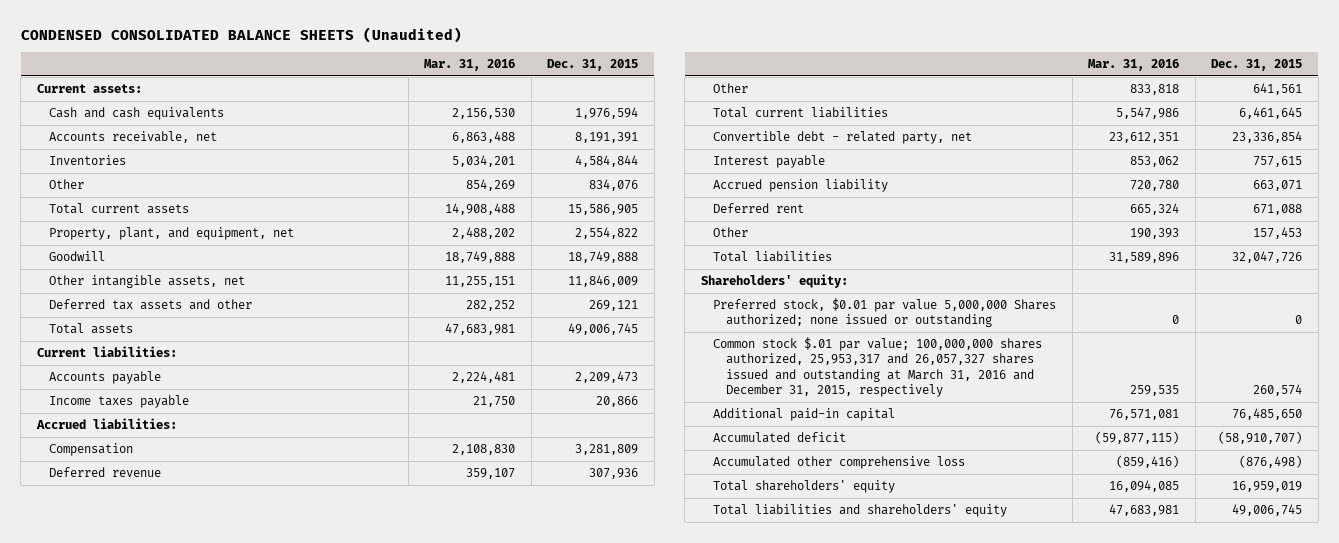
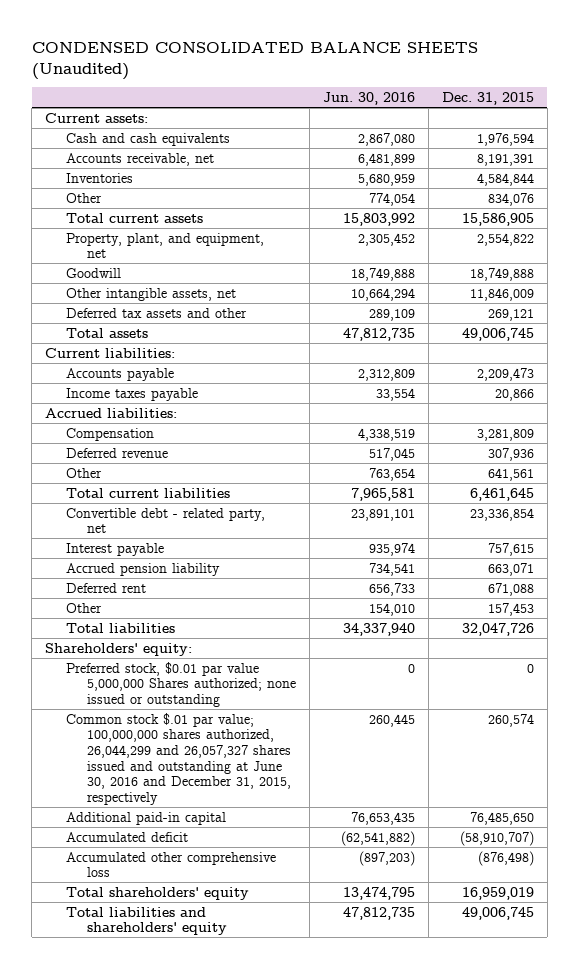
[424,58,516,71] Mar. 31, 2016 -> none
none -> [322,91,415,105] Jun. 30, 2016
[713,337,1043,397] Common stock $.01 par value; 100,000,000 shares authorized, 25,953,317 and 26,057,327 shares issued and outstanding at March 31, 2016 and December 31, 2015, respectively -> [65,712,291,806] Common stock $.01 par value; 100,000,000 shares authorized, 26,044,299 and 26,057,327 shares issued and outstanding at June 30, 2016 and December 31, 2015, respectively

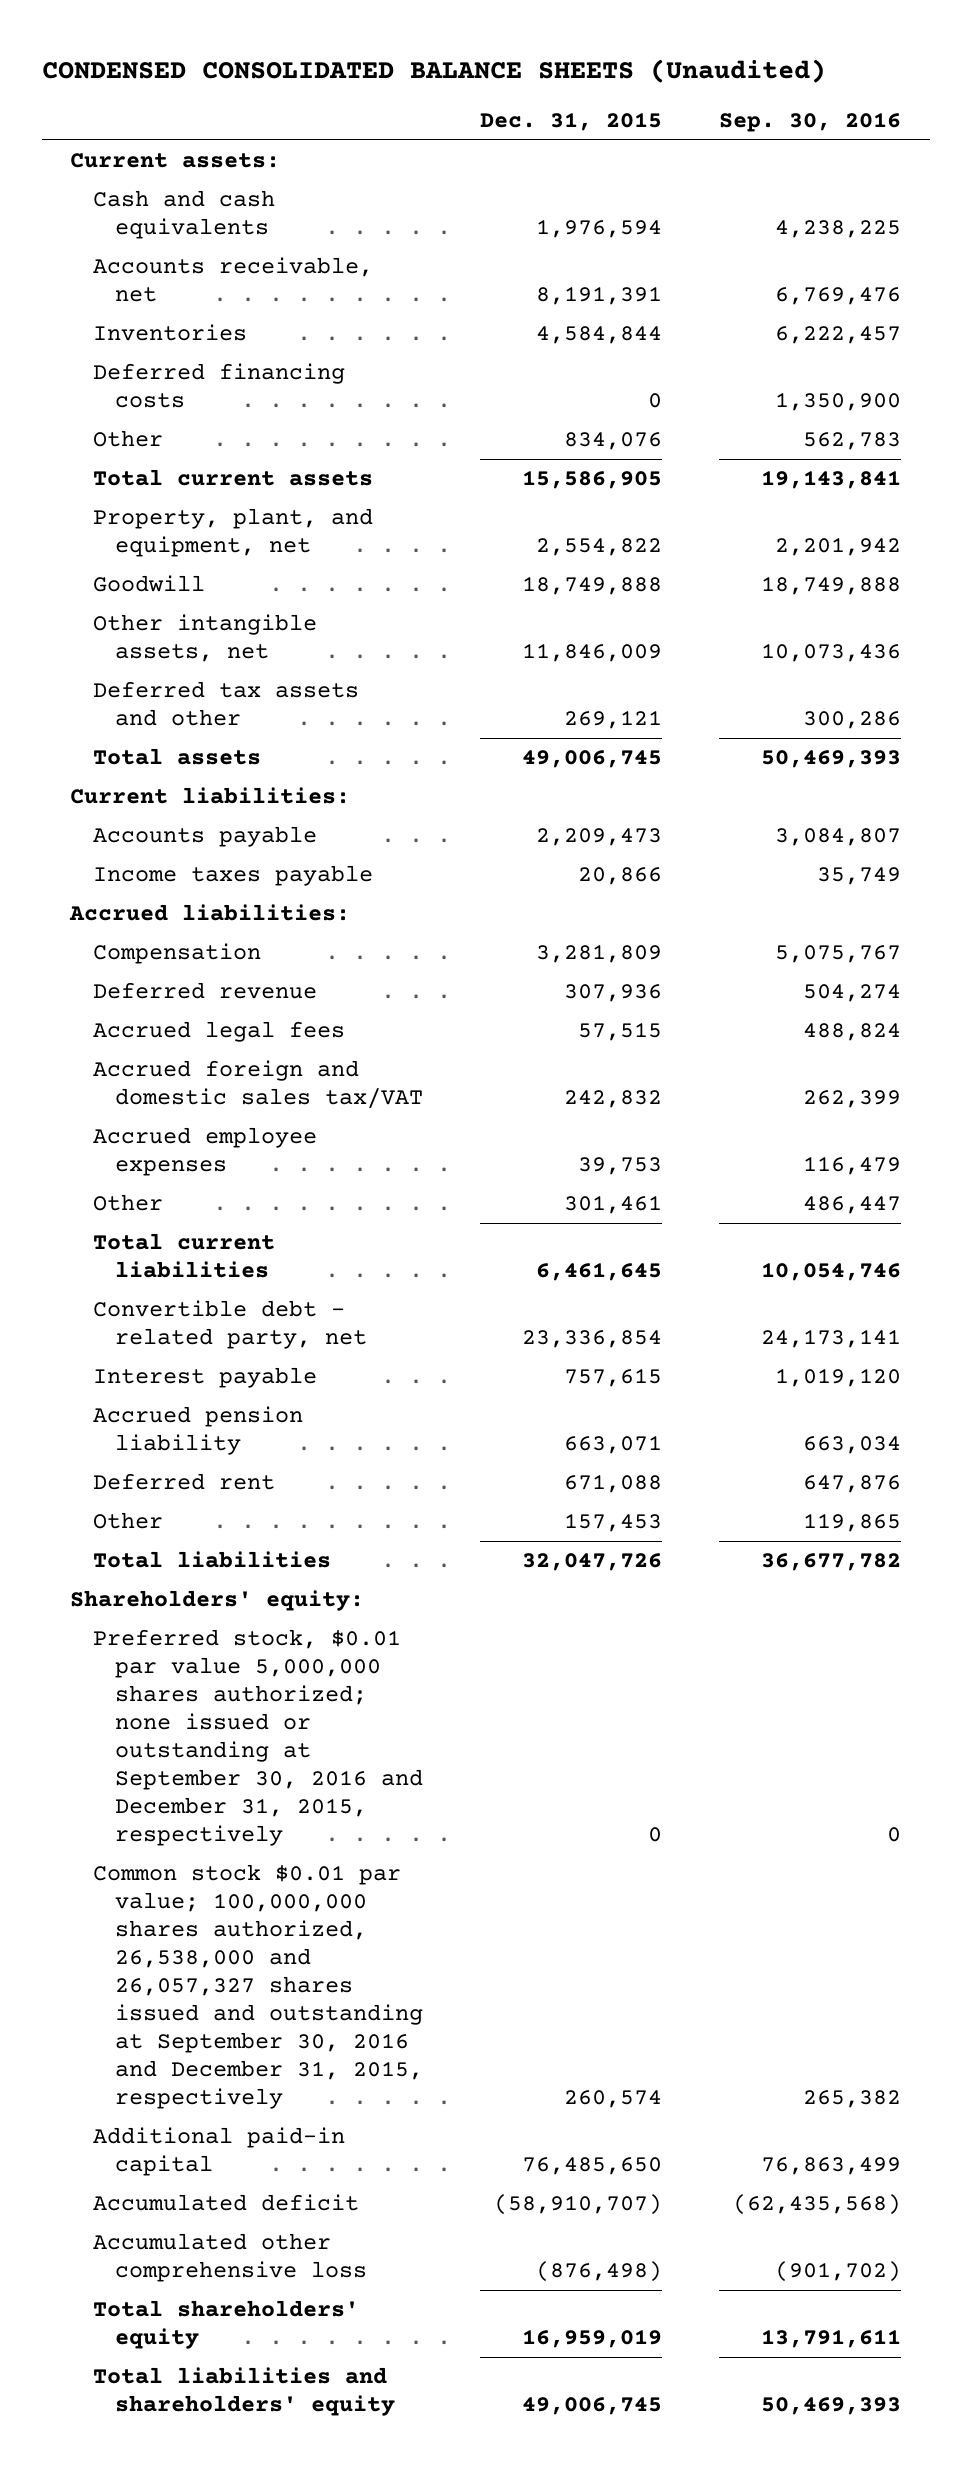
[322,91,415,105] Jun. 30, 2016 -> none
none -> [718,112,901,133] Sep. 30, 2016
none -> [92,363,345,409] Deferred financing costs
none -> [92,1021,345,1043] Accrued legal fees
none -> [92,1060,423,1110] Accrued foreign and domestic sales tax/VAT
none -> [92,1127,317,1177] Accrued employee expenses
[487,467,534,481] 641,561 -> [563,1195,662,1215] 301,461
[65,661,296,707] Preferred stock, $0.01 par value 5,000,000 Shares authorized; none issued or outstanding -> [92,1629,423,1847] Preferred stock, $0.01 par value 5,000,000 shares authorized; none issued or outstanding at September 30, 2016 and December 31, 2015, respectively
[65,712,291,806] Common stock $.01 par value; 100,000,000 shares authorized, 26,044,299 and 26,057,327 shares issued and outstanding at June 30, 2016 and December 31, 2015, respectively -> [92,1864,423,2110] Common stock $0.01 par value; 100,000,000 shares authorized, 26,538,000 and 26,057,327 shares issued and outstanding at September 30, 2016 and December 31, 2015, respectively

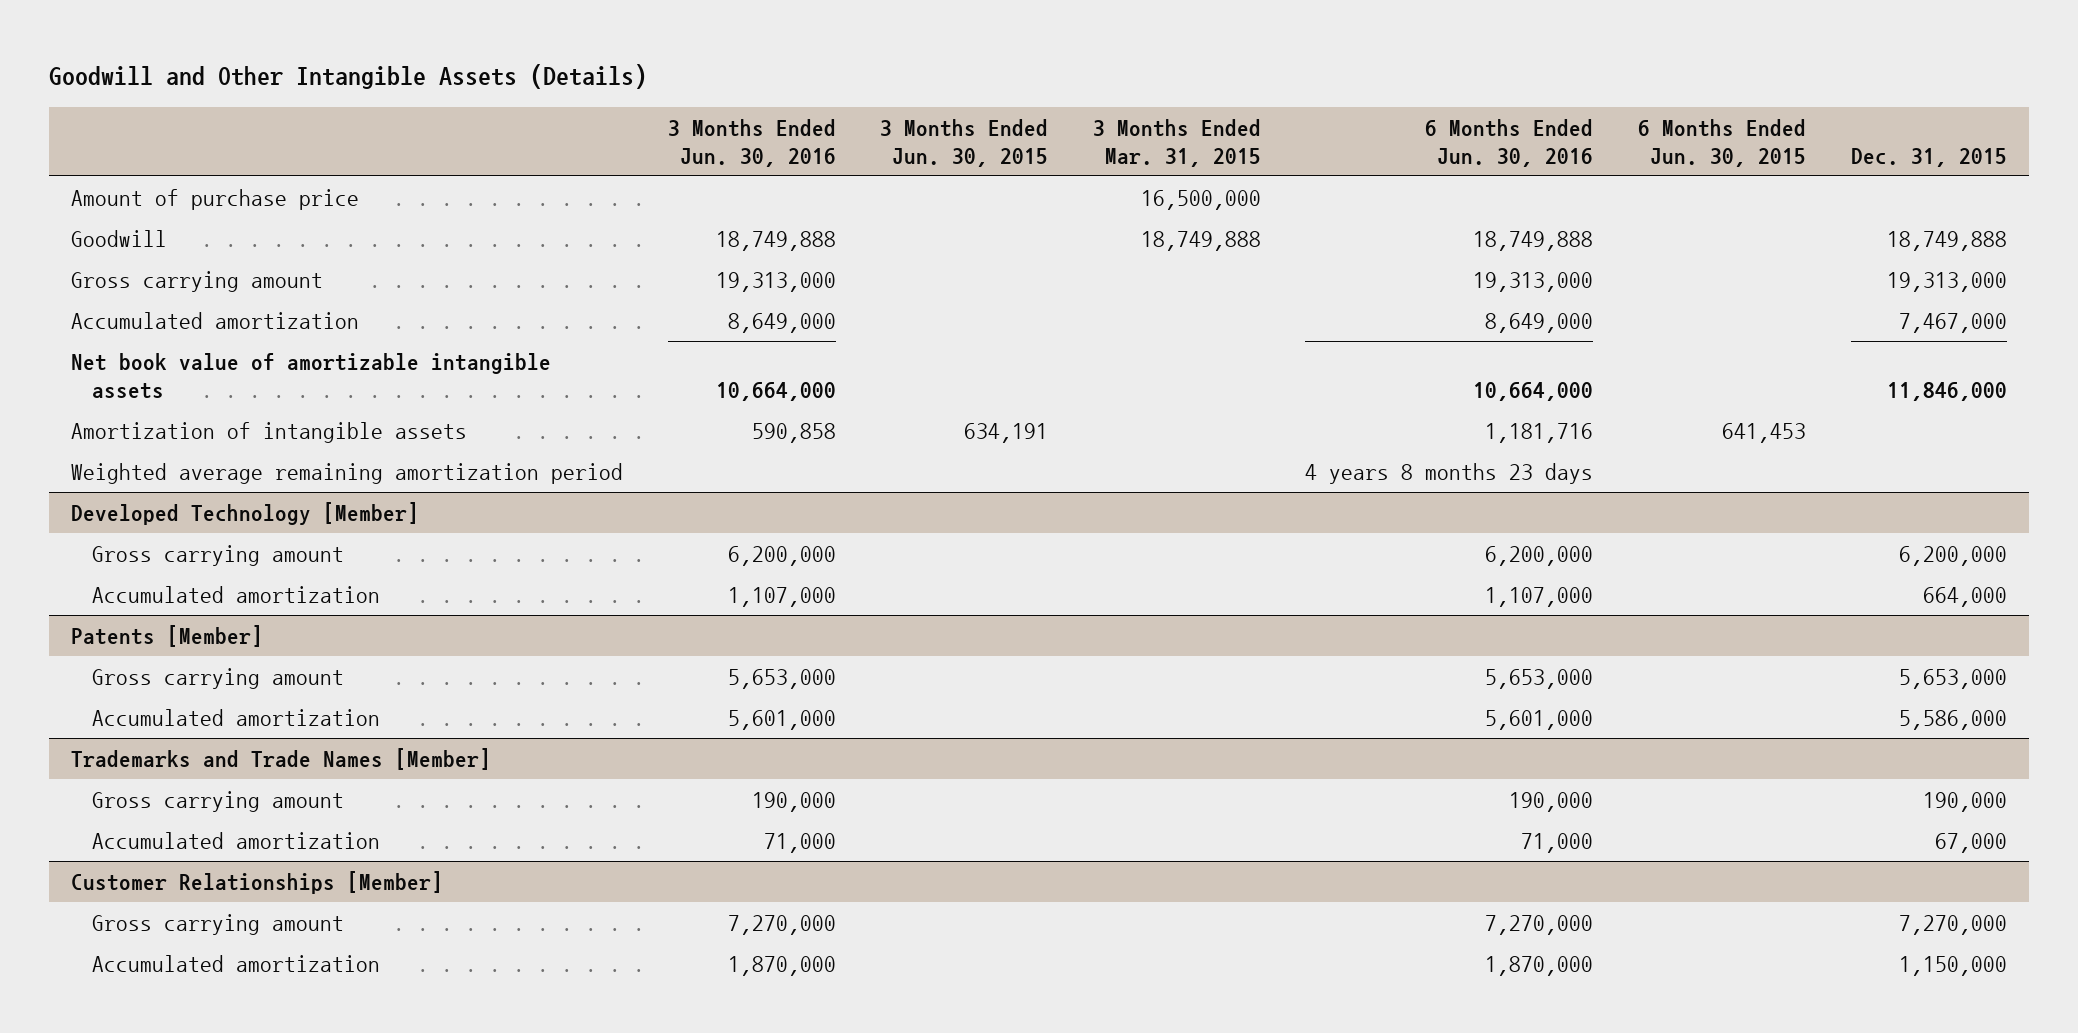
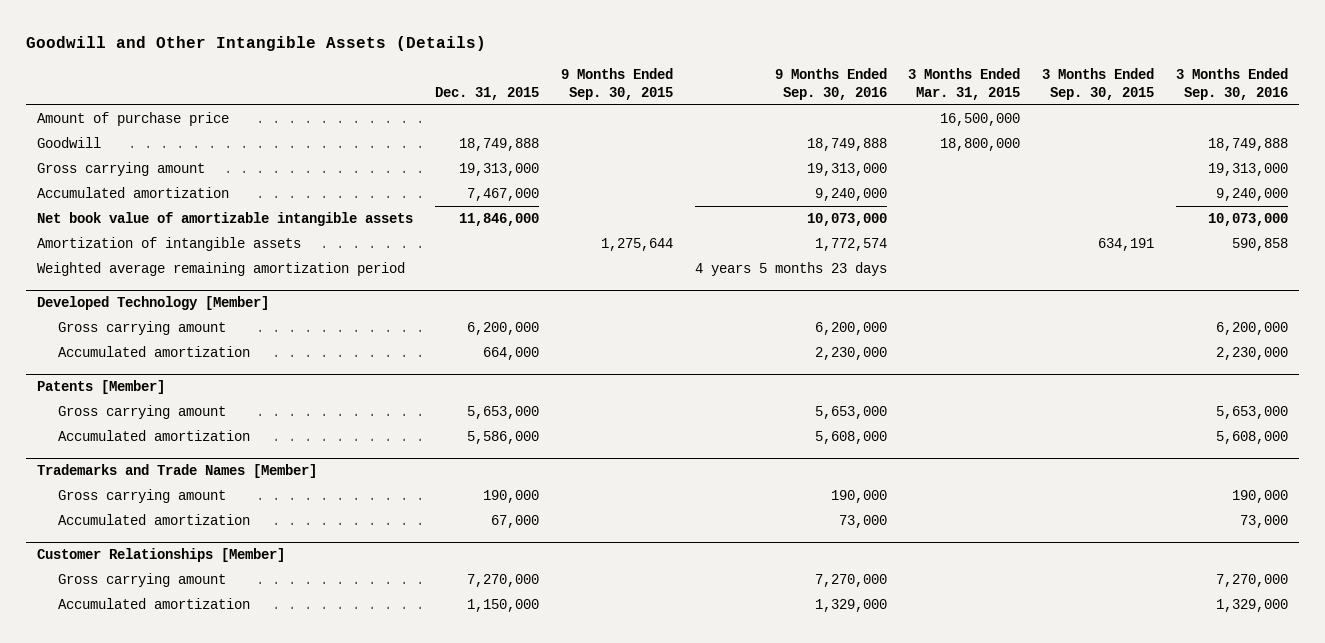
[667,118,836,167] 3 Months Ended Jun. 30, 2016 -> none
[880,118,1049,167] 3 Months Ended Jun. 30, 2015 -> none
[1425,118,1594,167] 6 Months Ended Jun. 30, 2016 -> none
[1638,118,1807,167] 6 Months Ended Jun. 30, 2015 -> none
none -> [560,67,673,100] 9 Months Ended Sep. 30, 2015
none -> [774,67,887,100] 9 Months Ended Sep. 30, 2016
none -> [1042,67,1155,100] 3 Months Ended Sep. 30, 2015
none -> [1176,67,1289,100] 3 Months Ended Sep. 30, 2016
[1140,230,1261,251] 18,749,888 -> [940,137,1021,151] 18,800,000

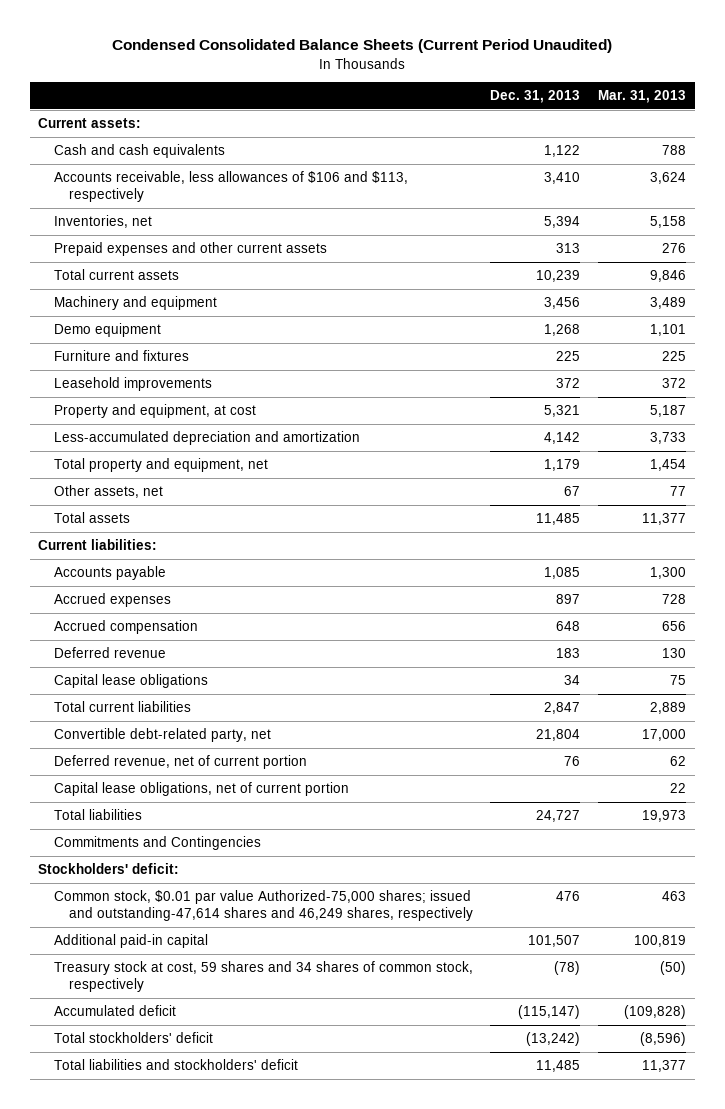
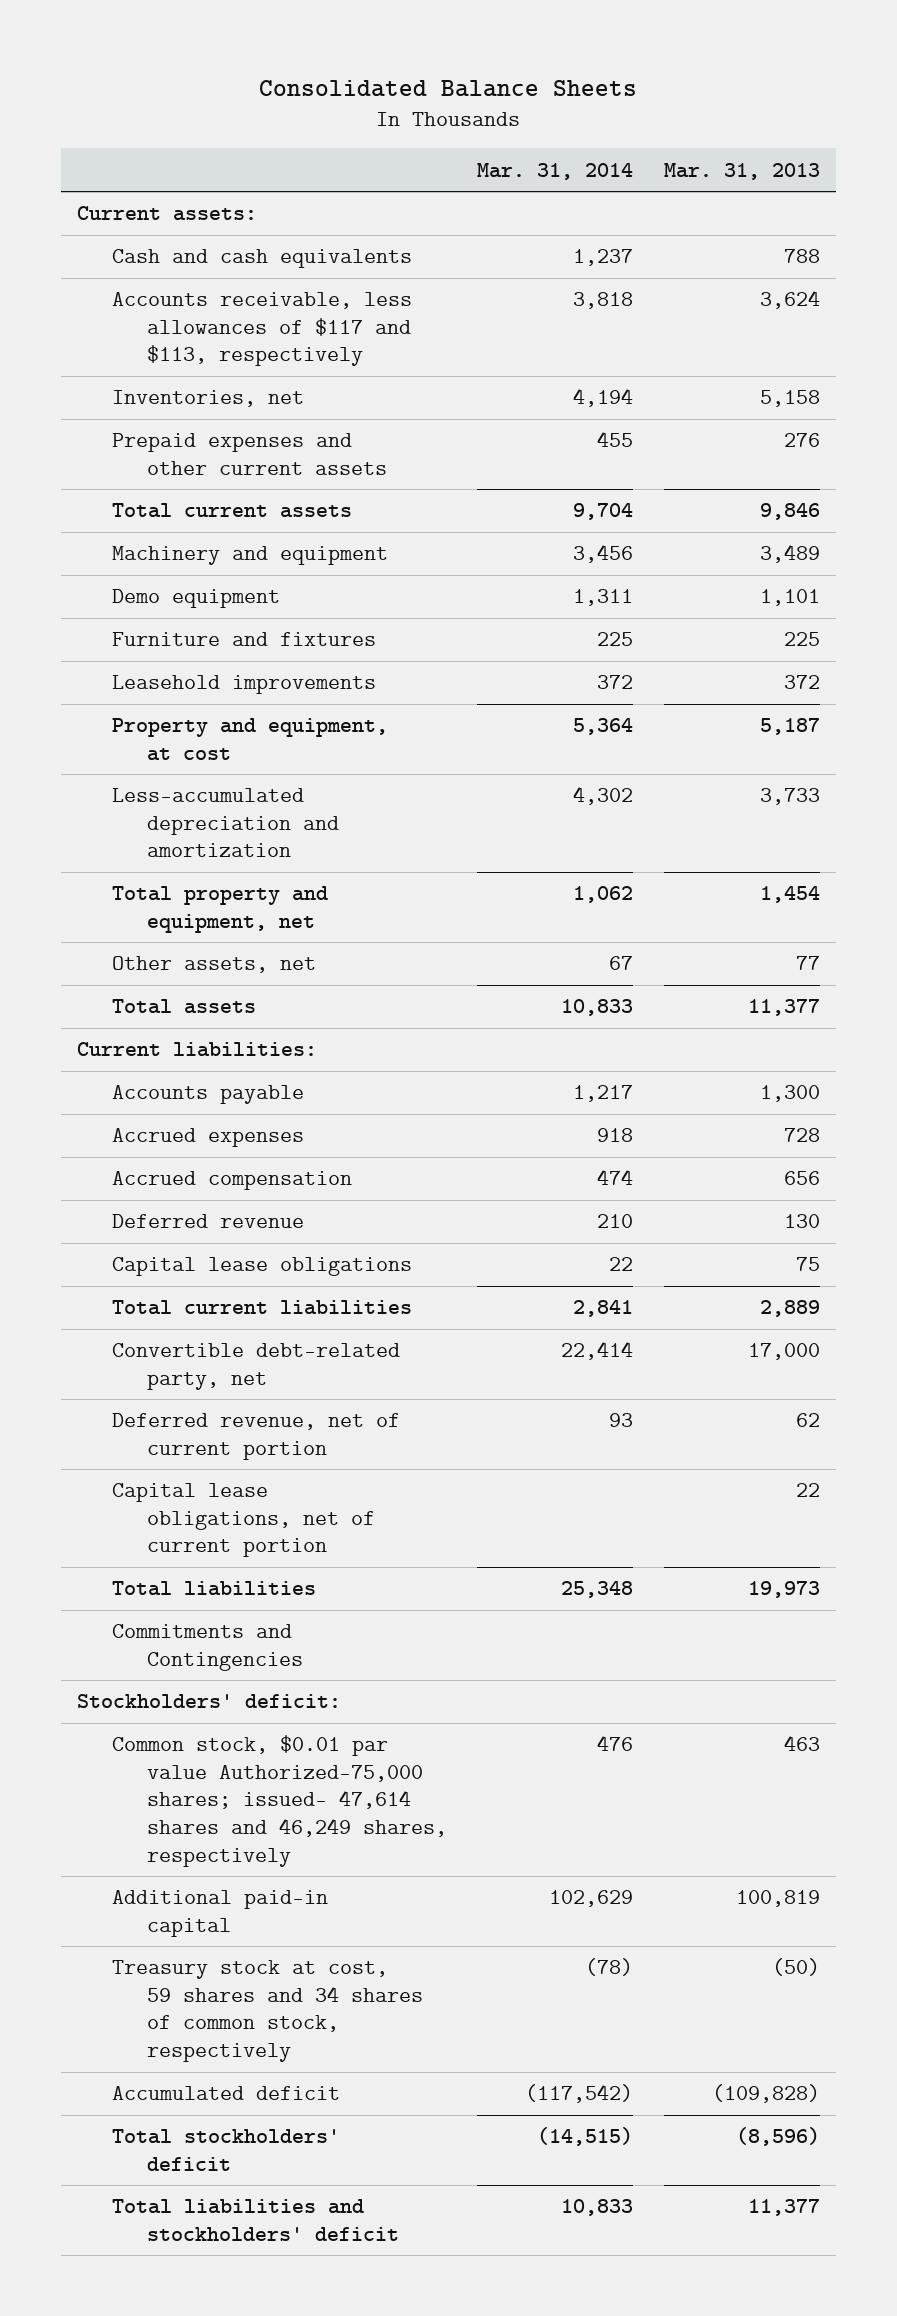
[112,39,613,54] Condensed Consolidated Balance Sheets (Current Period Unaudited) -> [259,79,638,97] Consolidated Balance Sheets
[490,90,581,104] Dec. 31, 2013 -> none
none -> [477,162,634,180] Mar. 31, 2014
[53,171,408,202] Accounts receivable, less allowances of $106 and $113, respectively -> [111,292,412,367] Accounts receivable, less allowances of $117 and $113, respectively
[53,890,473,921] Common stock, $0.01 par value Authorized-75,000 shares; issued and outstanding-47,614 shares and 46,249 shares, respectively -> [111,1735,447,1867] Common stock, $0.01 par value Authorized-75,000 shares; issued- 47,614 shares and 46,249 shares, respectively

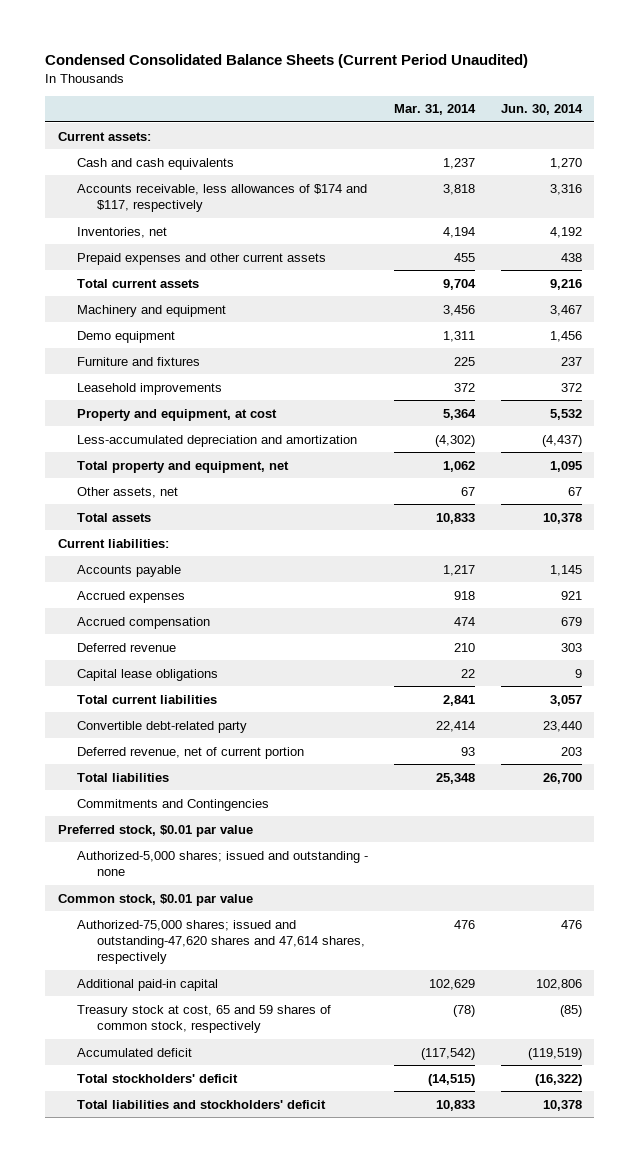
[259,79,638,97] Consolidated Balance Sheets -> [44,53,528,68] Condensed Consolidated Balance Sheets (Current Period Unaudited)
[664,162,821,180] Mar. 31, 2013 -> none
none -> [500,104,583,116] Jun. 30, 2014
[111,292,412,367] Accounts receivable, less allowances of $117 and $113, respectively -> [77,183,368,212] Accounts receivable, less allowances of $174 and $117, respectively
[573,786,634,806] 4,302 -> [434,434,475,447] (4,302)
[111,1343,400,1390] Convertible debt-related party, net -> [77,720,248,733] Convertible debt-related party
[111,1483,375,1558] Capital lease obligations, net of current portion -> none
[76,1694,341,1709] Stockholders' deficit: -> none
none -> [57,824,253,837] Preferred stock, $0.01 par value
none -> [77,850,369,876] Authorized-5,000 shares; issued and outstanding - none
none -> [57,893,253,906] Common stock, $0.01 par value
[111,1735,447,1867] Common stock, $0.01 par value Authorized-75,000 shares; issued- 47,614 shares and 46,249 shares, respectively -> [77,919,366,965] Authorized-75,000 shares; issued and outstanding-47,620 shares and 47,614 shares, respectively
[111,1960,423,2062] Treasury stock at cost, 59 shares and 34 shares of common stock, respectively -> [77,1004,332,1033] Treasury stock at cost, 65 and 59 shares of common stock, respectively

